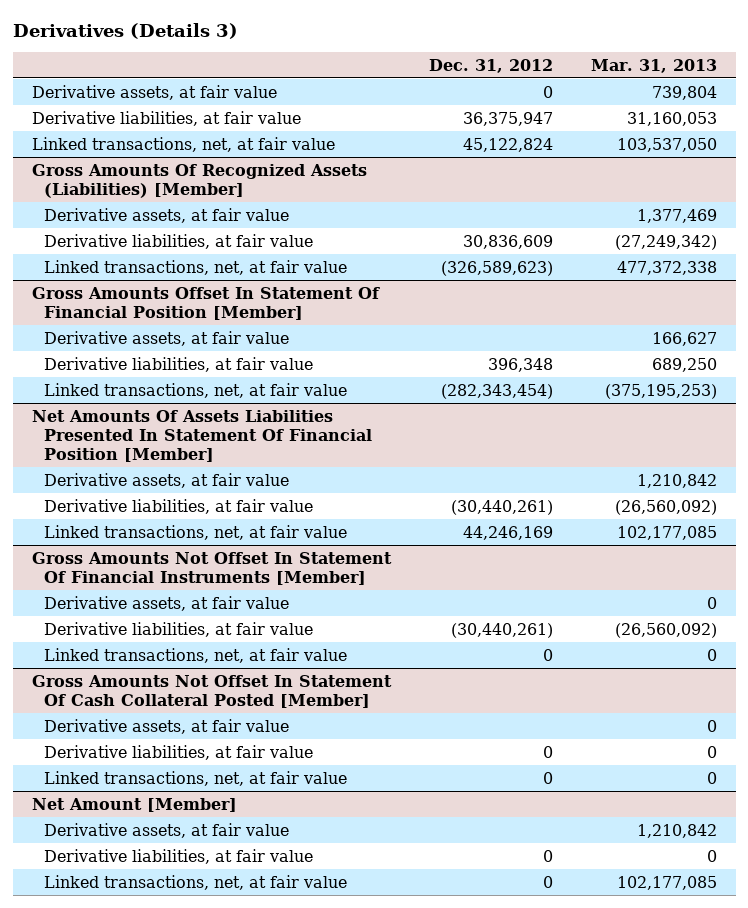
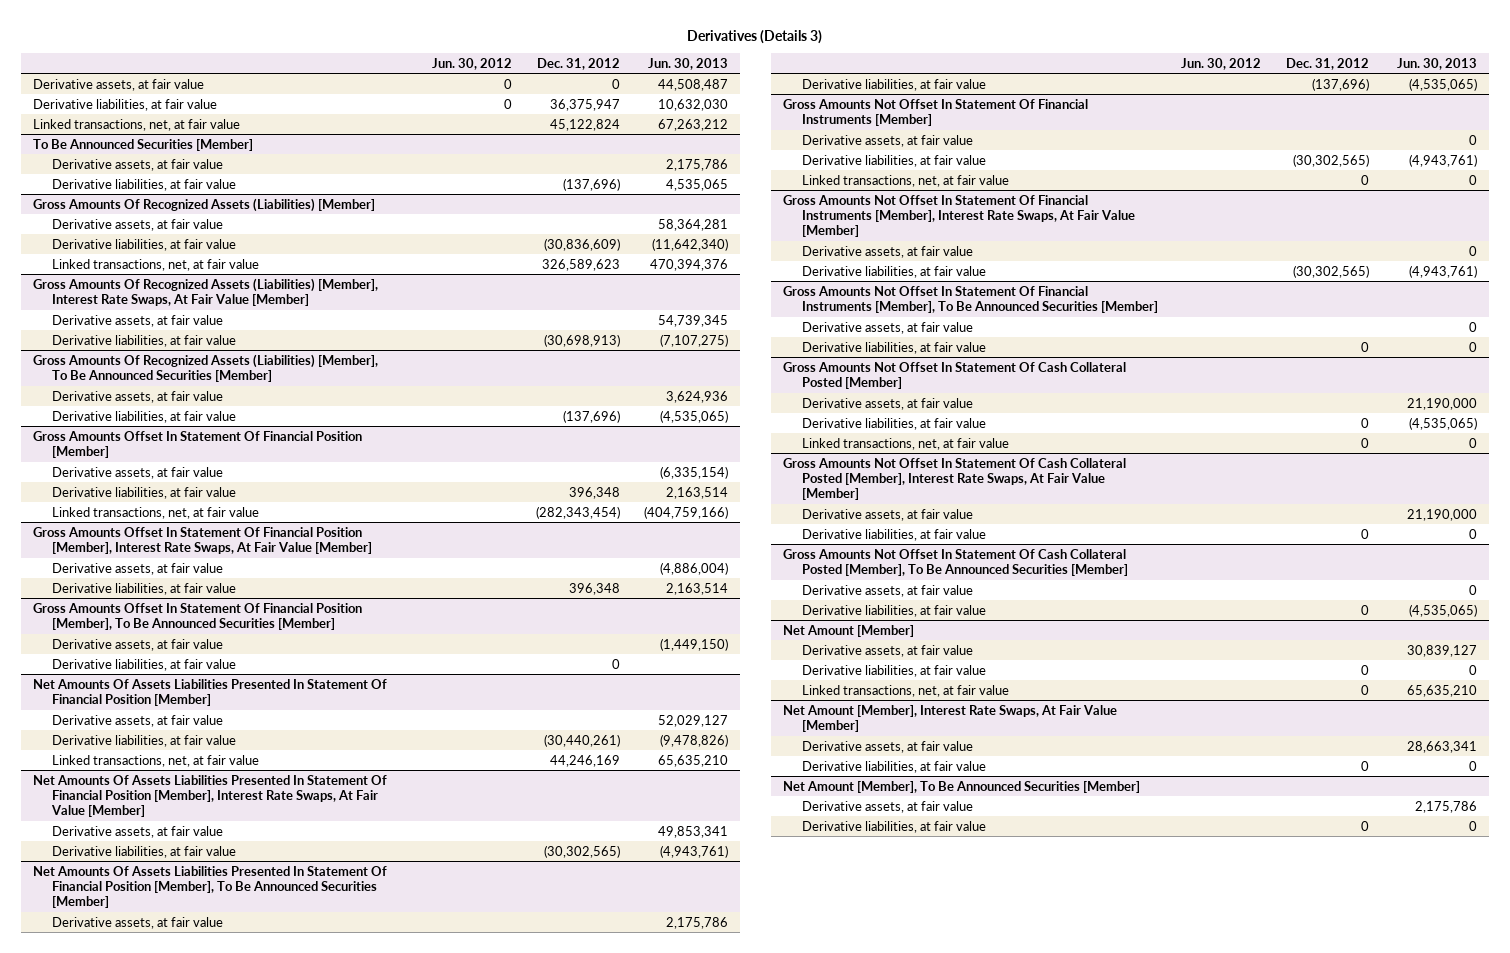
[590,58,717,73] Mar. 31, 2013 -> none
none -> [432,57,513,70] Jun. 30, 2012
none -> [647,57,728,70] Jun. 30, 2013
none -> [33,138,254,151] To Be Announced Securities [Member]
none -> [52,158,224,171] Derivative assets, at fair value
none -> [52,178,237,191] Derivative liabilities, at fair value
[462,234,553,249] 30,836,609 -> [544,237,621,251] (30,836,609)
[440,260,553,276] (326,589,623) -> [542,258,621,271] 326,589,623
none -> [33,277,379,307] Gross Amounts Of Recognized Assets (Liabilities) [Member], Interest Rate Swaps, At Fair Value [Member]
none -> [52,314,224,327] Derivative assets, at fair value
none -> [52,334,237,347] Derivative liabilities, at fair value
none -> [33,353,379,383] Gross Amounts Of Recognized Assets (Liabilities) [Member], To Be Announced Securities [Member]
none -> [52,390,224,403] Derivative assets, at fair value
none -> [52,410,237,423] Derivative liabilities, at fair value
none -> [33,526,373,555] Gross Amounts Offset In Statement Of Financial Position [Member], Interest Rate Swaps, At Fair Value [Member]
none -> [52,562,224,575] Derivative assets, at fair value
none -> [52,582,237,595] Derivative liabilities, at fair value
none -> [33,602,363,631] Gross Amounts Offset In Statement Of Financial Position [Member], To Be Announced Securities [Member]
none -> [52,638,224,651] Derivative assets, at fair value
none -> [52,658,237,671] Derivative liabilities, at fair value
none -> [33,774,388,818] Net Amounts Of Assets Liabilities Presented In Statement Of Financial Position [Member], Interest Rate Swaps, At Fair Value [Member]
none -> [52,825,224,838] Derivative assets, at fair value
none -> [52,845,237,858] Derivative liabilities, at fair value
none -> [33,865,388,909] Net Amounts Of Assets Liabilities Presented In Statement Of Financial Position [Member], To Be Announced Securities [Member]
none -> [52,916,224,929] Derivative assets, at fair value
none -> [801,78,986,91] Derivative liabilities, at fair value
[450,622,553,638] (30,440,261) -> [1293,153,1370,167] (30,302,565)
none -> [782,194,1135,238] Gross Amounts Not Offset In Statement Of Financial Instruments [Member], Interest Rate Swaps, At Fair Value [Member]
none -> [801,245,973,258] Derivative assets, at fair value
none -> [801,265,986,278] Derivative liabilities, at fair value
none -> [782,285,1158,314] Gross Amounts Not Offset In Statement Of Financial Instruments [Member], To Be Announced Securities [Member]
none -> [801,321,973,334] Derivative assets, at fair value
none -> [801,341,986,354] Derivative liabilities, at fair value
none -> [782,457,1126,501] Gross Amounts Not Offset In Statement Of Cash Collateral Posted [Member], Interest Rate Swaps, At Fair Value [Member]
none -> [801,508,973,521] Derivative assets, at fair value
none -> [801,528,986,541] Derivative liabilities, at fair value
none -> [782,548,1128,577] Gross Amounts Not Offset In Statement Of Cash Collateral Posted [Member], To Be Announced Securities [Member]
none -> [801,584,973,597] Derivative assets, at fair value
none -> [801,604,986,617] Derivative liabilities, at fair value
none -> [782,704,1117,733] Net Amount [Member], Interest Rate Swaps, At Fair Value [Member]
none -> [801,740,973,753] Derivative assets, at fair value
none -> [801,760,986,773] Derivative liabilities, at fair value
none -> [782,780,1140,793] Net Amount [Member], To Be Announced Securities [Member]
none -> [801,800,973,813] Derivative assets, at fair value
none -> [801,820,986,833] Derivative liabilities, at fair value

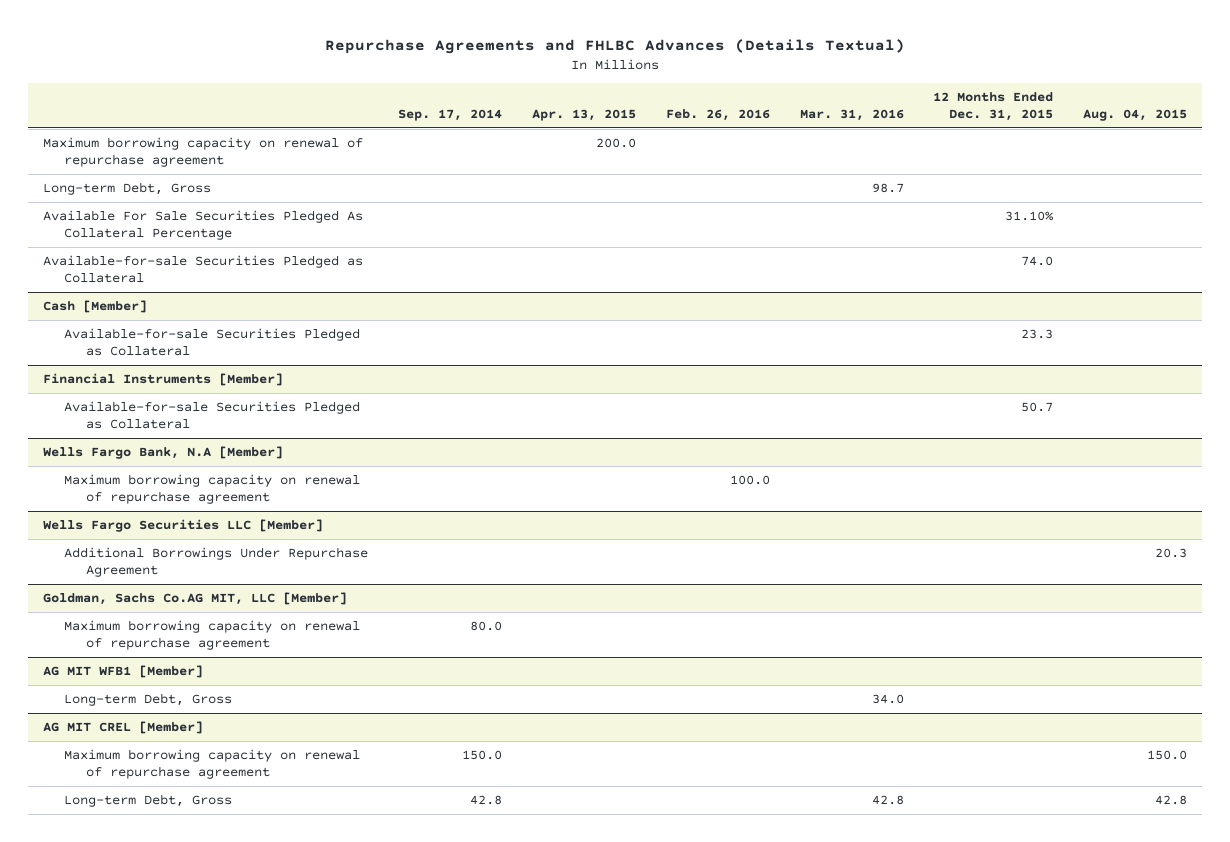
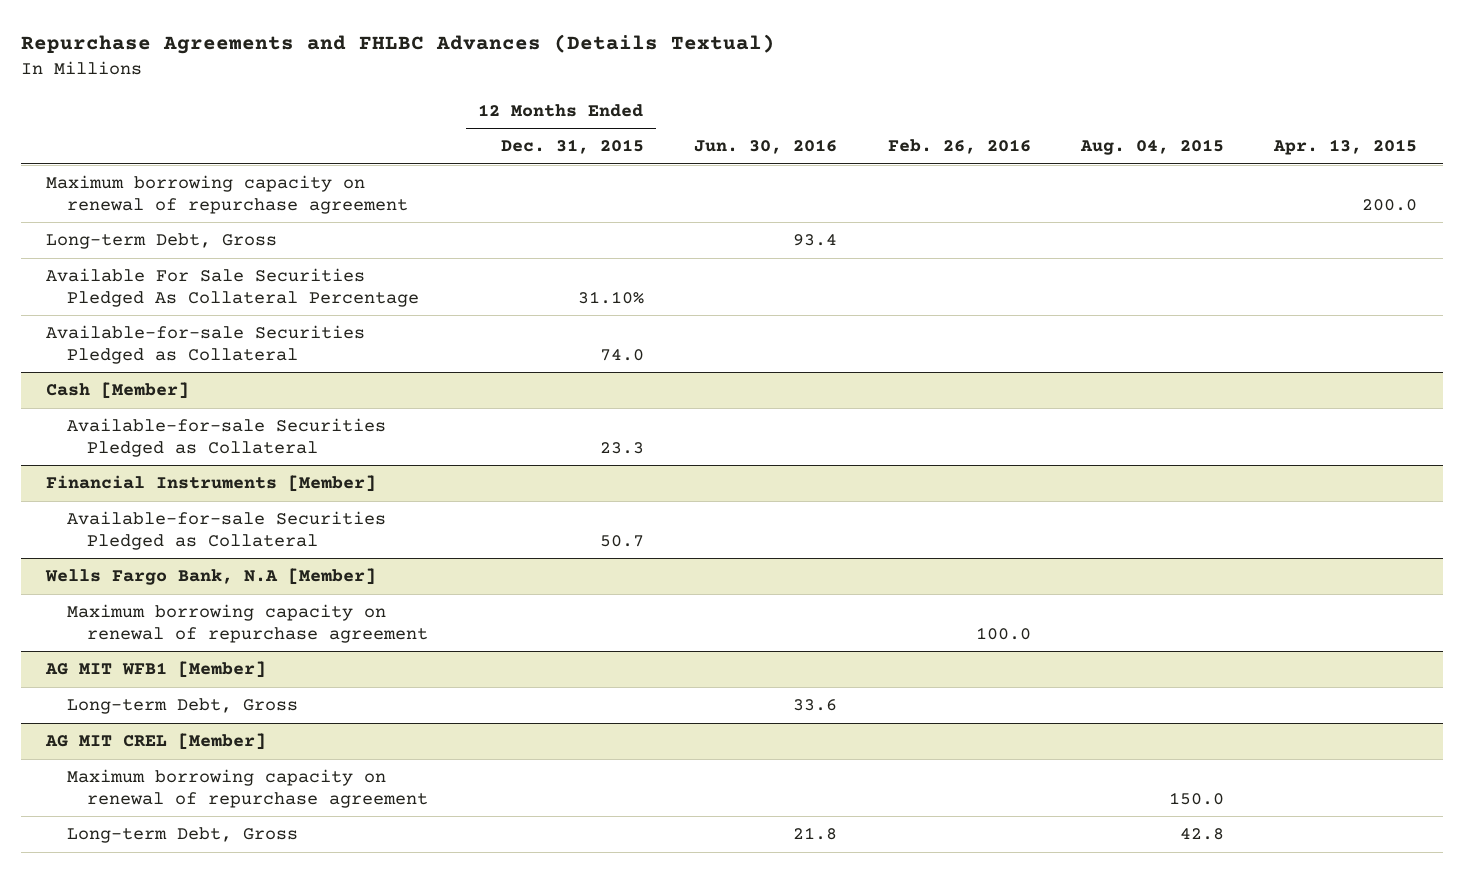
[398,109,503,122] Sep. 17, 2014 -> none
[799,109,904,122] Mar. 31, 2016 -> none
none -> [694,139,838,155] Jun. 30, 2016
[43,519,324,533] Wells Fargo Securities LLC [Member] -> none
[64,547,369,578] Additional Borrowings Under Repurchase Agreement -> none
[43,592,348,606] Goldman, Sachs Co.AG MIT, LLC [Member] -> none
[64,620,361,651] Maximum borrowing capacity on renewal of repurchase agreement -> none

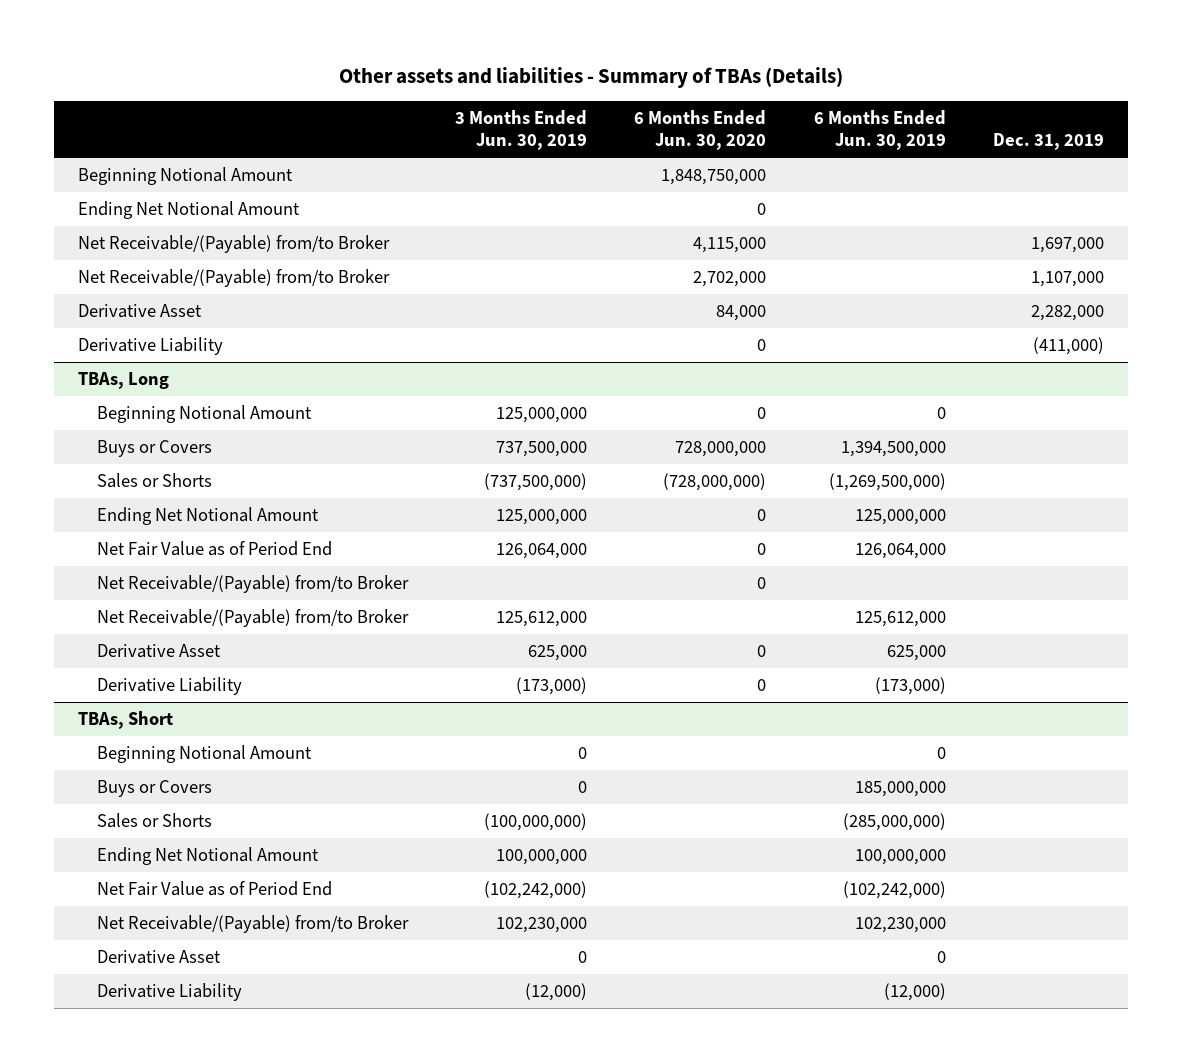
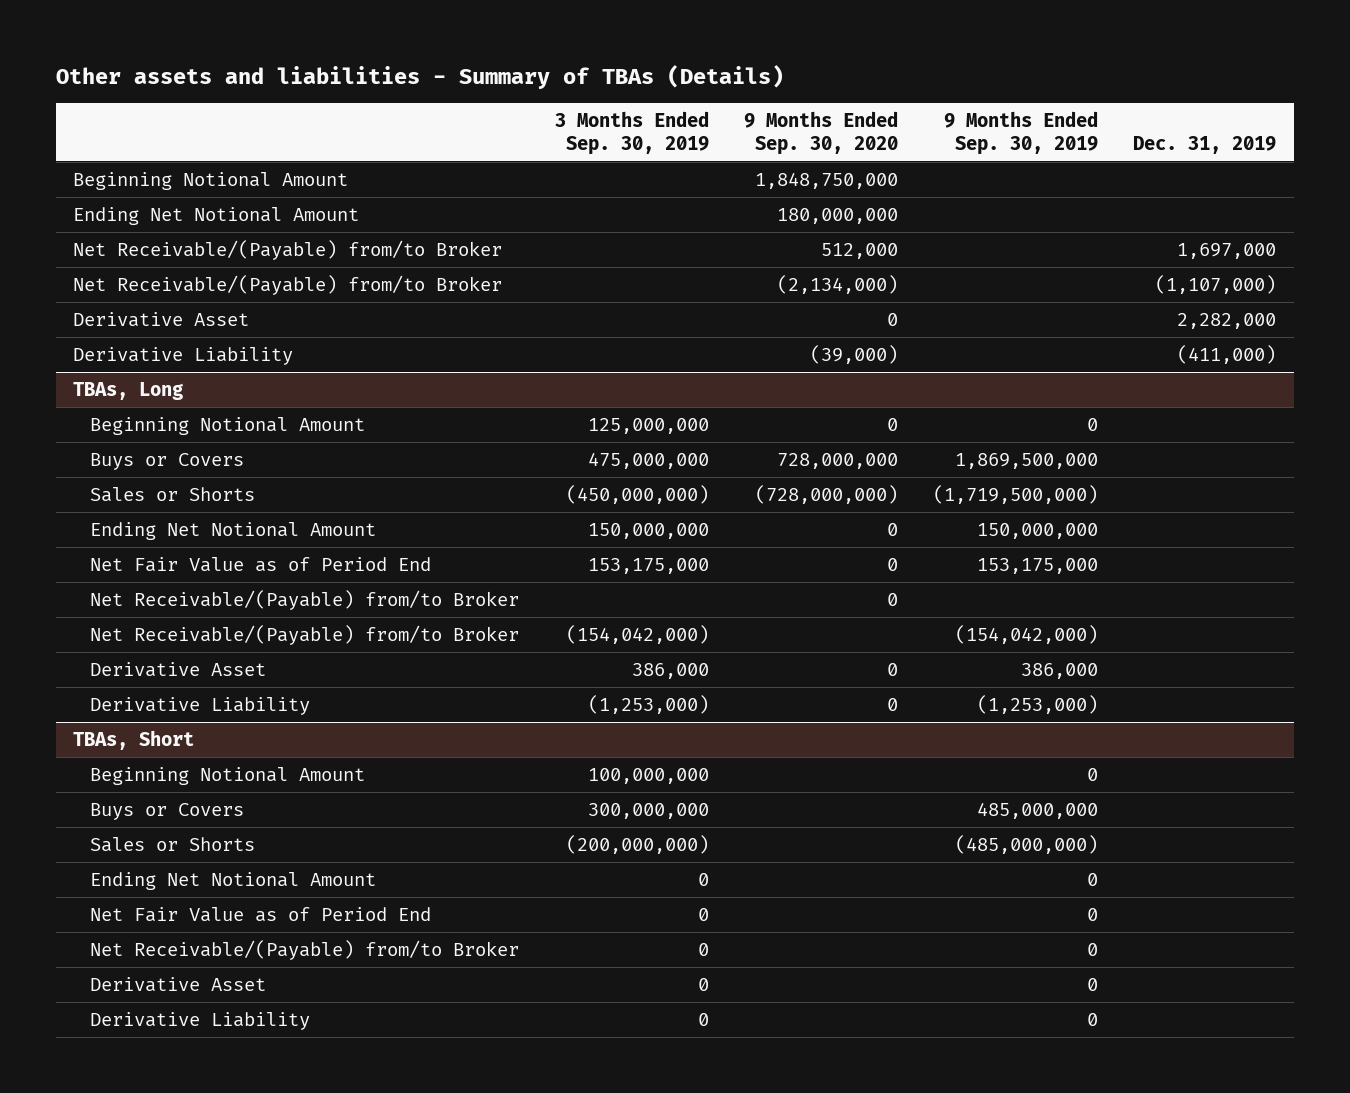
[455,109,588,151] 3 Months Ended Jun. 30, 2019 -> none
[634,109,767,151] 6 Months Ended Jun. 30, 2020 -> none
[813,109,946,151] 6 Months Ended Jun. 30, 2019 -> none
none -> [554,111,709,155] 3 Months Ended Sep. 30, 2019
none -> [743,111,898,155] 9 Months Ended Sep. 30, 2020
none -> [944,111,1099,155] 9 Months Ended Sep. 30, 2019
[1030,270,1104,287] 1,107,000 -> [1155,275,1277,295] (1,107,000)

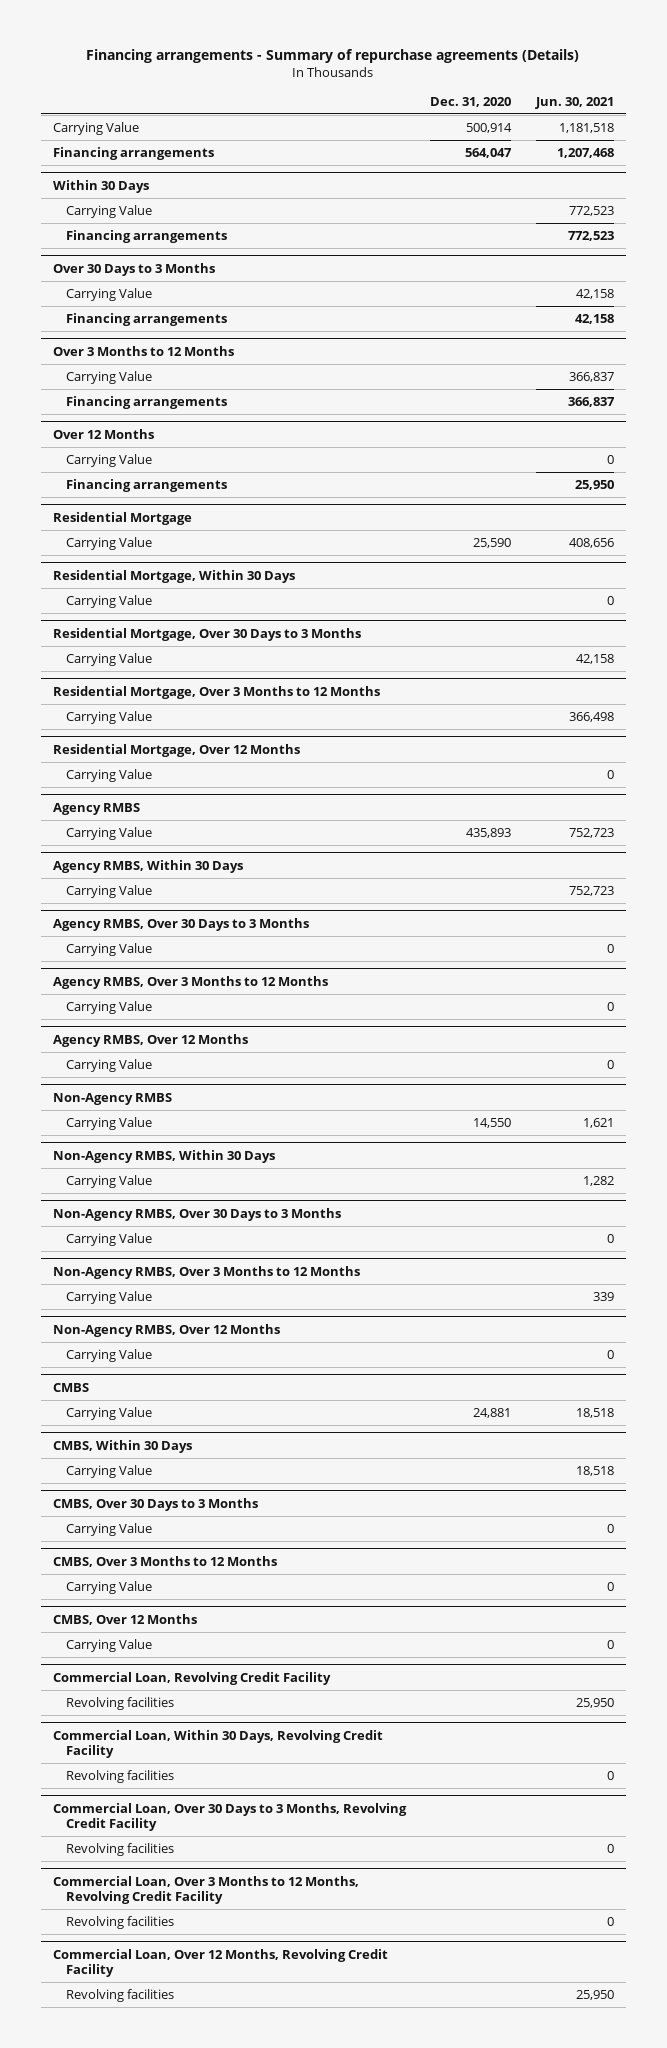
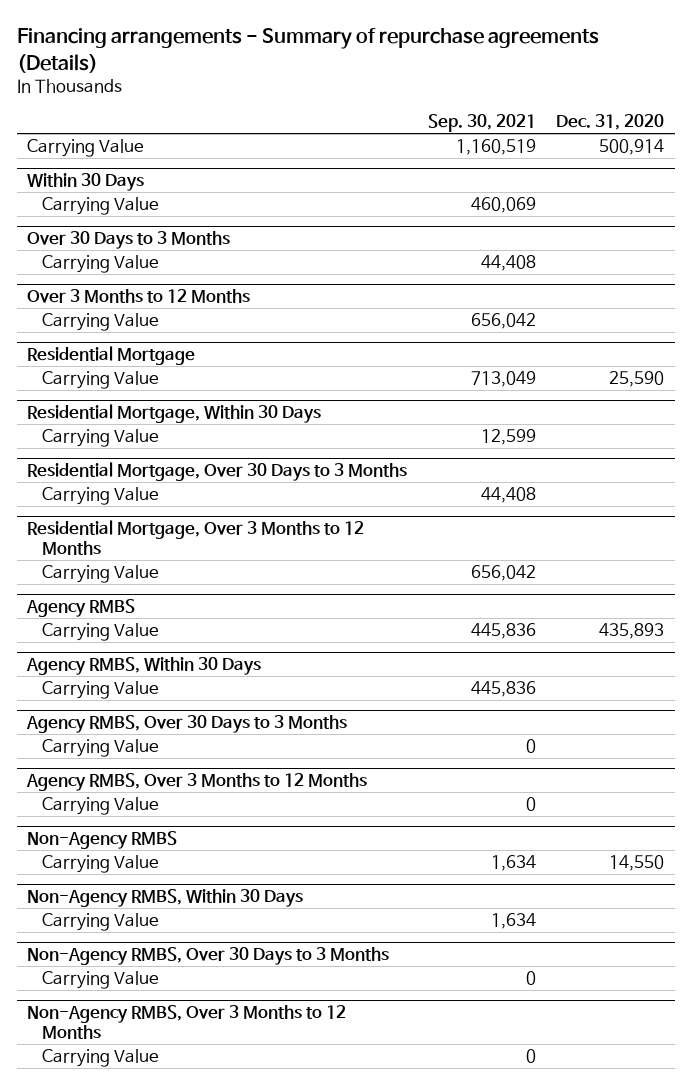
[534,96,614,109] Jun. 30, 2021 -> none
none -> [427,114,536,133] Sep. 30, 2021
[53,146,215,160] Financing arrangements -> none
[66,229,228,243] Financing arrangements -> none
[66,312,228,326] Financing arrangements -> none
[66,395,228,409] Financing arrangements -> none
[53,428,155,439] Over 12 Months -> none
[66,453,153,467] Carrying Value -> none
[66,478,228,492] Financing arrangements -> none
[53,743,301,757] Residential Mortgage, Over 12 Months -> none
[66,768,153,782] Carrying Value -> none
[53,1033,249,1047] Agency RMBS, Over 12 Months -> none
[66,1058,153,1072] Carrying Value -> none
[53,1323,281,1337] Non-Agency RMBS, Over 12 Months -> none
[66,1348,153,1362] Carrying Value -> none
[53,1382,90,1392] CMBS -> none
[66,1406,153,1420] Carrying Value -> none
[53,1439,193,1453] CMBS, Within 30 Days -> none
[66,1464,153,1478] Carrying Value -> none
[53,1497,259,1511] CMBS, Over 30 Days to 3 Months -> none
[66,1522,153,1536] Carrying Value -> none
[53,1555,278,1567] CMBS, Over 3 Months to 12 Months -> none
[66,1580,153,1594] Carrying Value -> none
[53,1613,198,1625] CMBS, Over 12 Months -> none
[66,1638,153,1652] Carrying Value -> none
[53,1671,332,1685] Commercial Loan, Revolving Credit Facility -> none
[66,1696,175,1710] Revolving facilities -> none
[53,1729,384,1759] Commercial Loan, Within 30 Days, Revolving Credit Facility -> none
[66,1769,175,1783] Revolving facilities -> none
[53,1802,408,1832] Commercial Loan, Over 30 Days to 3 Months, Revolving Credit Facility -> none
[66,1842,175,1856] Revolving facilities -> none
[53,1875,360,1905] Commercial Loan, Over 3 Months to 12 Months, Revolving Credit Facility -> none
[66,1915,175,1929] Revolving facilities -> none
[53,1948,389,1978] Commercial Loan, Over 12 Months, Revolving Credit Facility -> none
[66,1988,175,2002] Revolving facilities -> none

